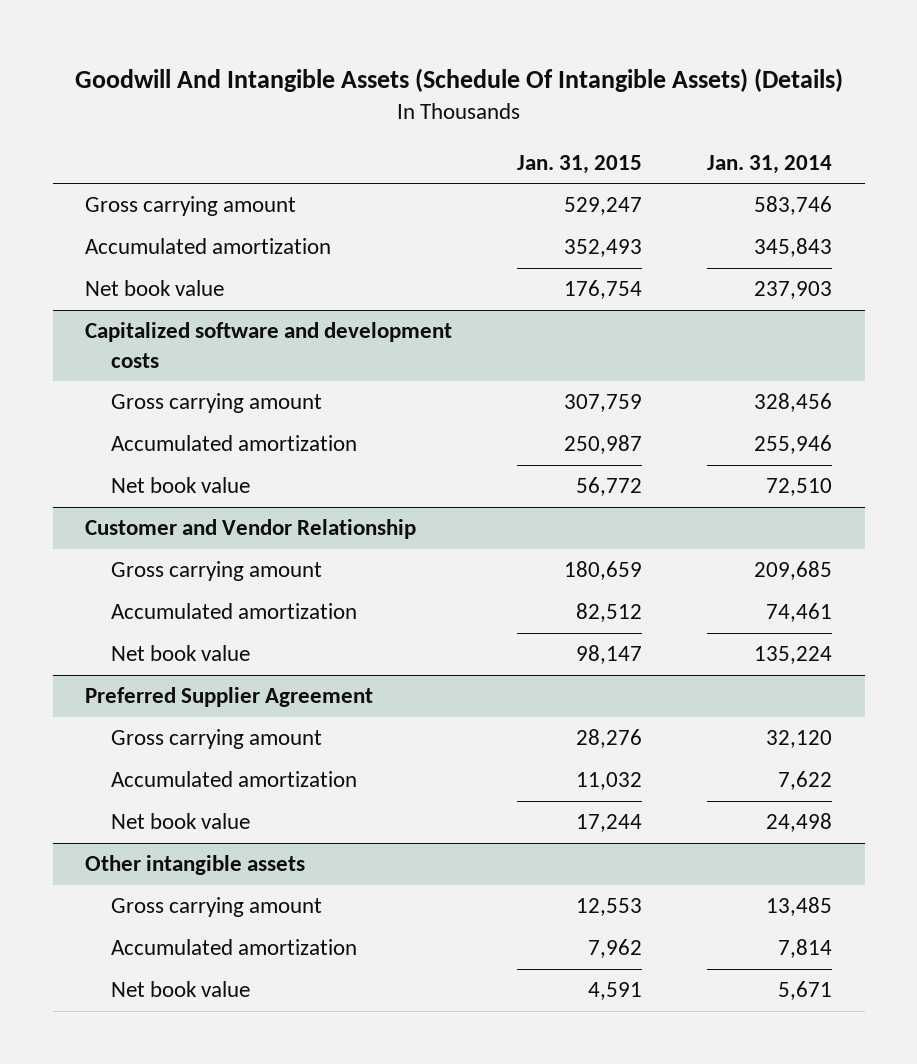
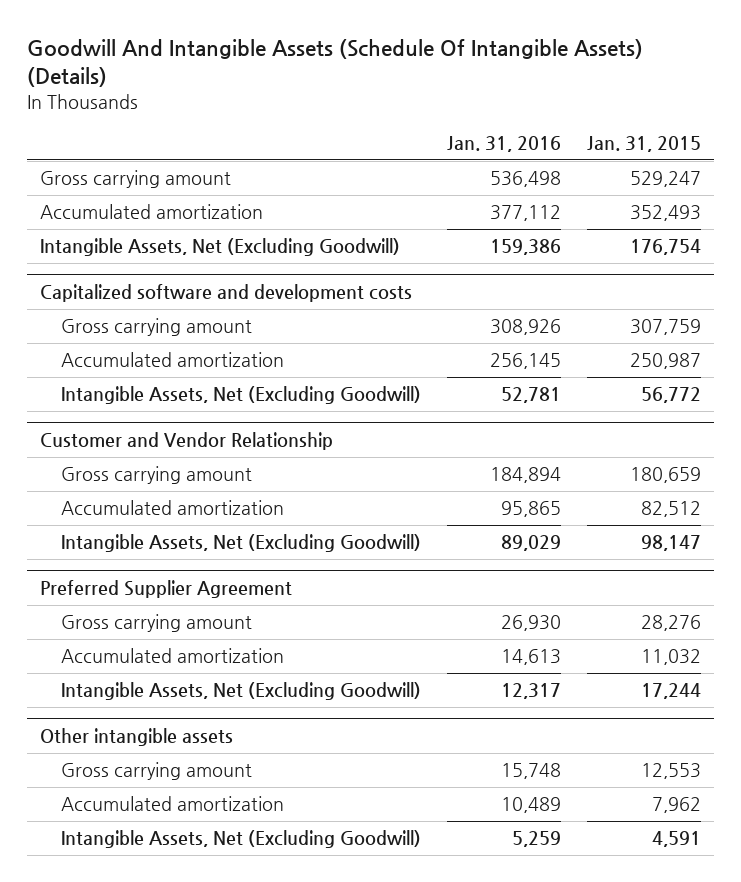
[707,154,833,174] Jan. 31, 2014 -> none
none -> [446,136,561,153] Jan. 31, 2016
[85,280,225,297] Net book value -> [40,238,401,257] Intangible Assets, Net (Excluding Goodwill)
[110,477,250,494] Net book value -> [60,386,421,405] Intangible Assets, Net (Excluding Goodwill)
[110,645,250,662] Net book value -> [60,534,421,553] Intangible Assets, Net (Excluding Goodwill)
[110,813,250,830] Net book value -> [60,682,421,701] Intangible Assets, Net (Excluding Goodwill)
[110,981,250,998] Net book value -> [60,830,421,849] Intangible Assets, Net (Excluding Goodwill)

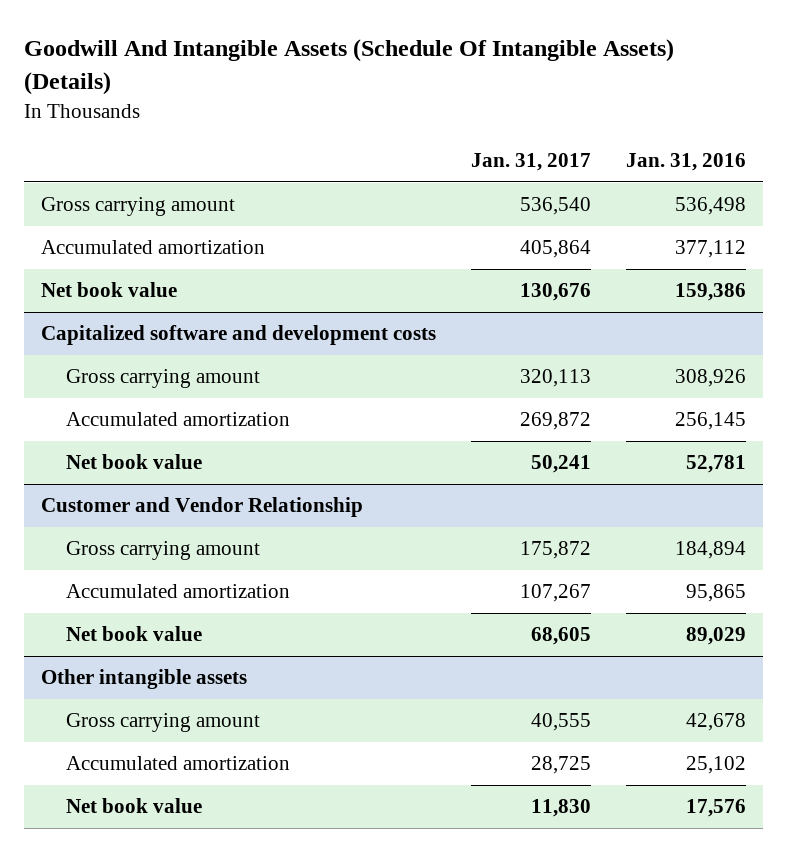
[587,136,702,153] Jan. 31, 2015 -> none
none -> [470,152,591,171] Jan. 31, 2017
[40,238,401,257] Intangible Assets, Net (Excluding Goodwill) -> [41,282,178,298] Net book value
[60,386,421,405] Intangible Assets, Net (Excluding Goodwill) -> [65,454,202,470] Net book value
[40,580,293,599] Preferred Supplier Agreement -> none
[60,614,252,633] Gross carrying amount -> none
[60,648,284,664] Accumulated amortization -> none
[60,682,421,701] Intangible Assets, Net (Excluding Goodwill) -> none
[60,534,421,553] Intangible Assets, Net (Excluding Goodwill) -> [65,626,202,642] Net book value
[60,830,421,849] Intangible Assets, Net (Excluding Goodwill) -> none
[500,763,561,780] 15,748 -> [685,713,746,732] 42,678
[500,797,561,814] 10,489 -> [685,756,746,775] 25,102
none -> [65,798,202,814] Net book value

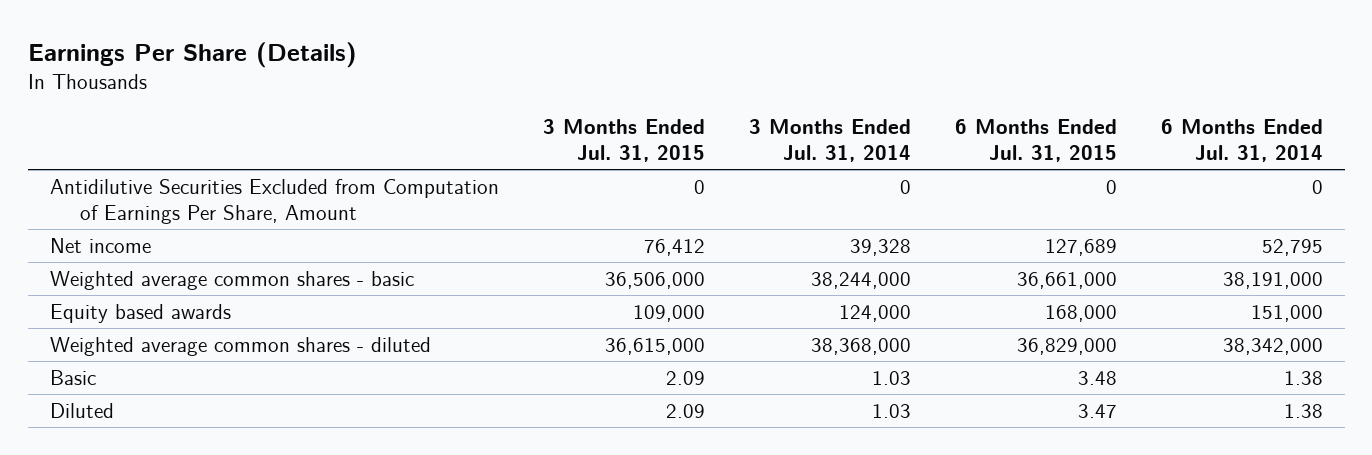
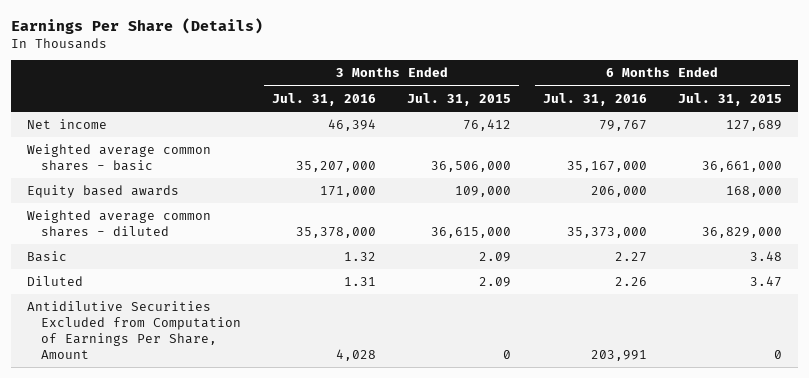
[748,119,911,163] 3 Months Ended Jul. 31, 2014 -> none
[1160,119,1323,163] 6 Months Ended Jul. 31, 2014 -> none
none -> [272,92,377,106] Jul. 31, 2016
none -> [542,92,647,106] Jul. 31, 2016
[49,178,499,224] Antidilutive Securities Excluded from Computation of Earnings Per Share, Amount -> [26,301,241,360] Antidilutive Securities Excluded from Computation of Earnings Per Share, Amount

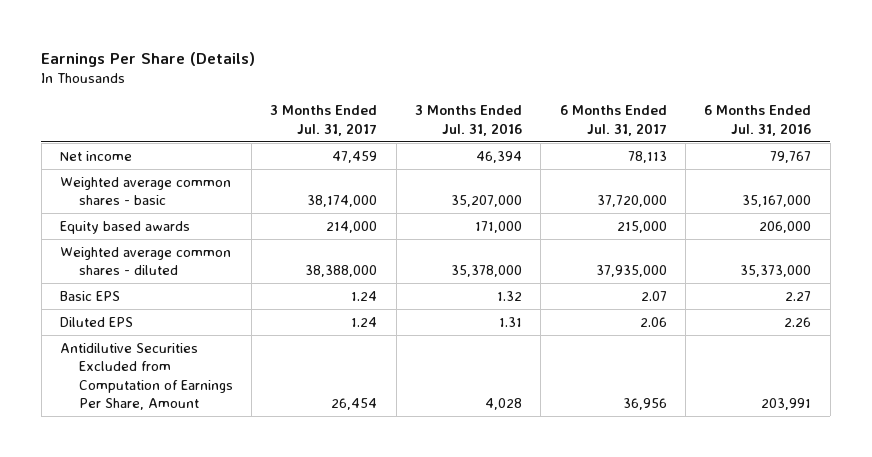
[407,92,512,106] Jul. 31, 2015 -> none
[678,92,783,106] Jul. 31, 2015 -> none
none -> [270,105,378,136] 3 Months Ended Jul. 31, 2017
none -> [559,105,667,136] 6 Months Ended Jul. 31, 2017
[26,251,67,263] Basic -> [60,290,121,301] Basic EPS
[26,276,83,287] Diluted -> [60,316,134,327] Diluted EPS

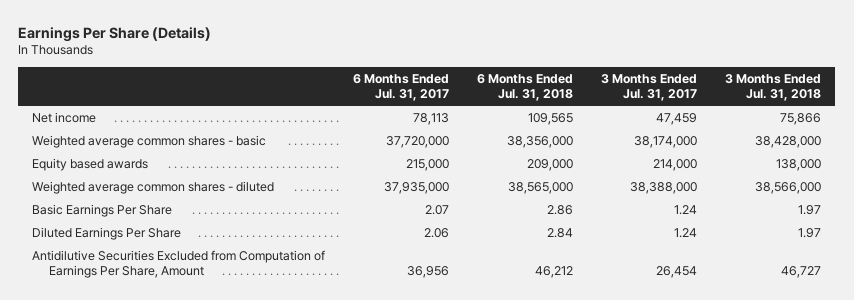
[414,105,522,136] 3 Months Ended Jul. 31, 2016 -> none
[704,105,812,136] 6 Months Ended Jul. 31, 2016 -> none
none -> [477,73,574,102] 6 Months Ended Jul. 31, 2018
none -> [725,73,822,102] 3 Months Ended Jul. 31, 2018
[60,290,121,301] Basic EPS -> [32,203,173,217] Basic Earnings Per Share
[60,316,134,327] Diluted EPS -> [32,226,182,240] Diluted Earnings Per Share

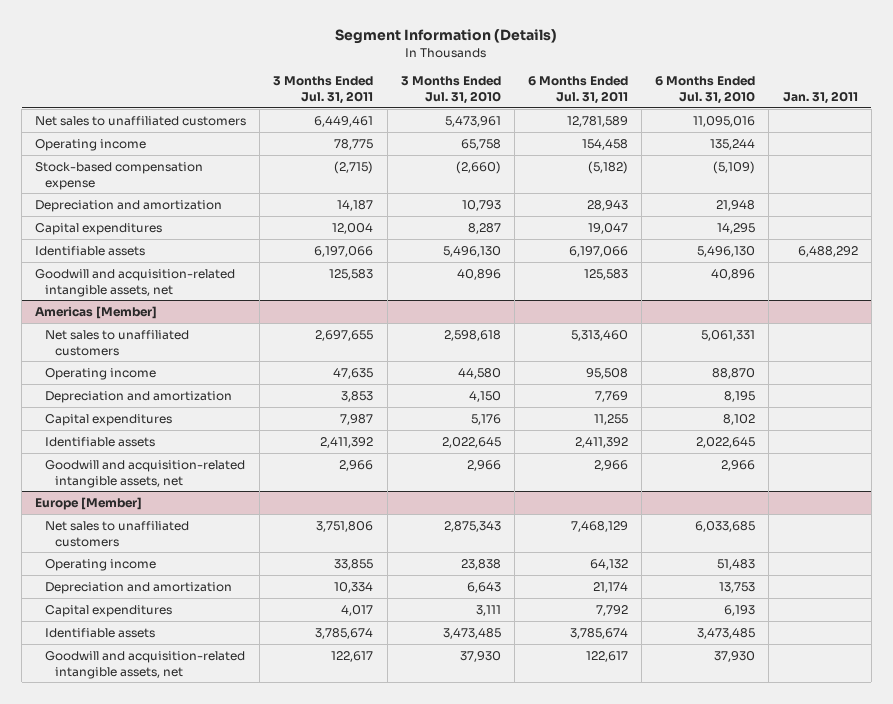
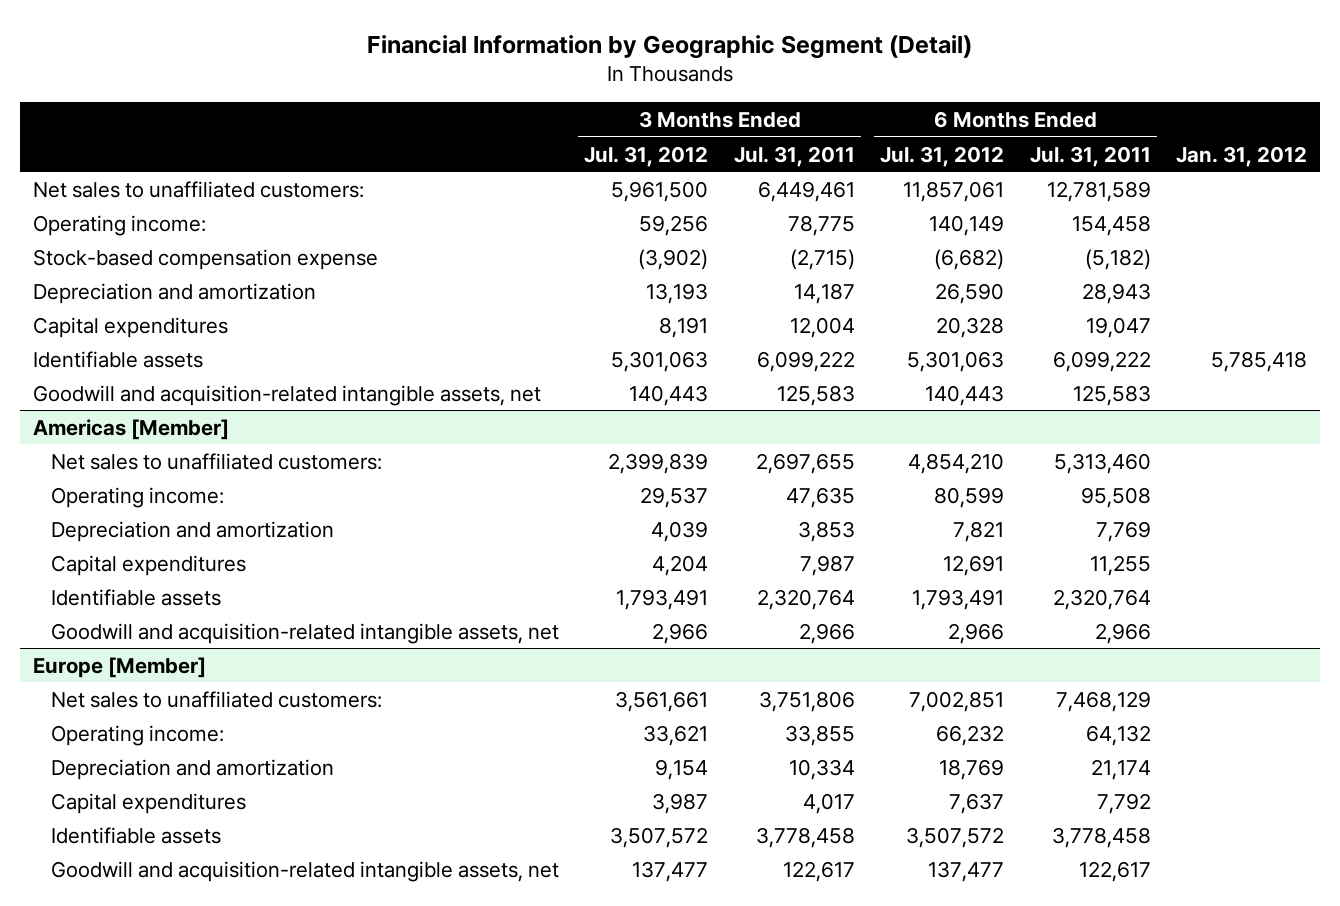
[335,29,558,45] Segment Information (Details) -> [367,34,973,59] Financial Information by Geographic Segment (Detail)
[400,75,501,104] 3 Months Ended Jul. 31, 2010 -> none
[655,75,756,104] 6 Months Ended Jul. 31, 2010 -> none
[782,90,858,104] Jan. 31, 2011 -> none
none -> [584,145,709,167] Jul. 31, 2012
none -> [880,145,1005,167] Jul. 31, 2012
none -> [1176,145,1308,167] Jan. 31, 2012
[35,115,247,126] Net sales to unaffiliated customers -> [33,180,365,198] Net sales to unaffiliated customers:
[35,138,147,151] Operating income -> [33,214,207,236] Operating income:
[314,245,374,257] 6,197,066 -> [756,350,855,372] 6,099,222
[568,245,628,257] 6,197,066 -> [1052,350,1151,372] 6,099,222
[45,329,190,356] Net sales to unaffiliated customers -> [50,452,382,470] Net sales to unaffiliated customers:
[45,367,157,380] Operating income -> [50,486,224,508] Operating income:
[320,436,374,448] 2,411,392 -> [756,588,855,610] 2,320,764
[574,436,628,448] 2,411,392 -> [1052,588,1151,610] 2,320,764
[45,520,190,547] Net sales to unaffiliated customers -> [50,690,382,708] Net sales to unaffiliated customers:
[45,558,157,571] Operating income -> [50,724,224,746] Operating income:
[315,627,374,639] 3,785,674 -> [755,826,855,848] 3,778,458
[569,627,628,639] 3,785,674 -> [1051,826,1151,848] 3,778,458

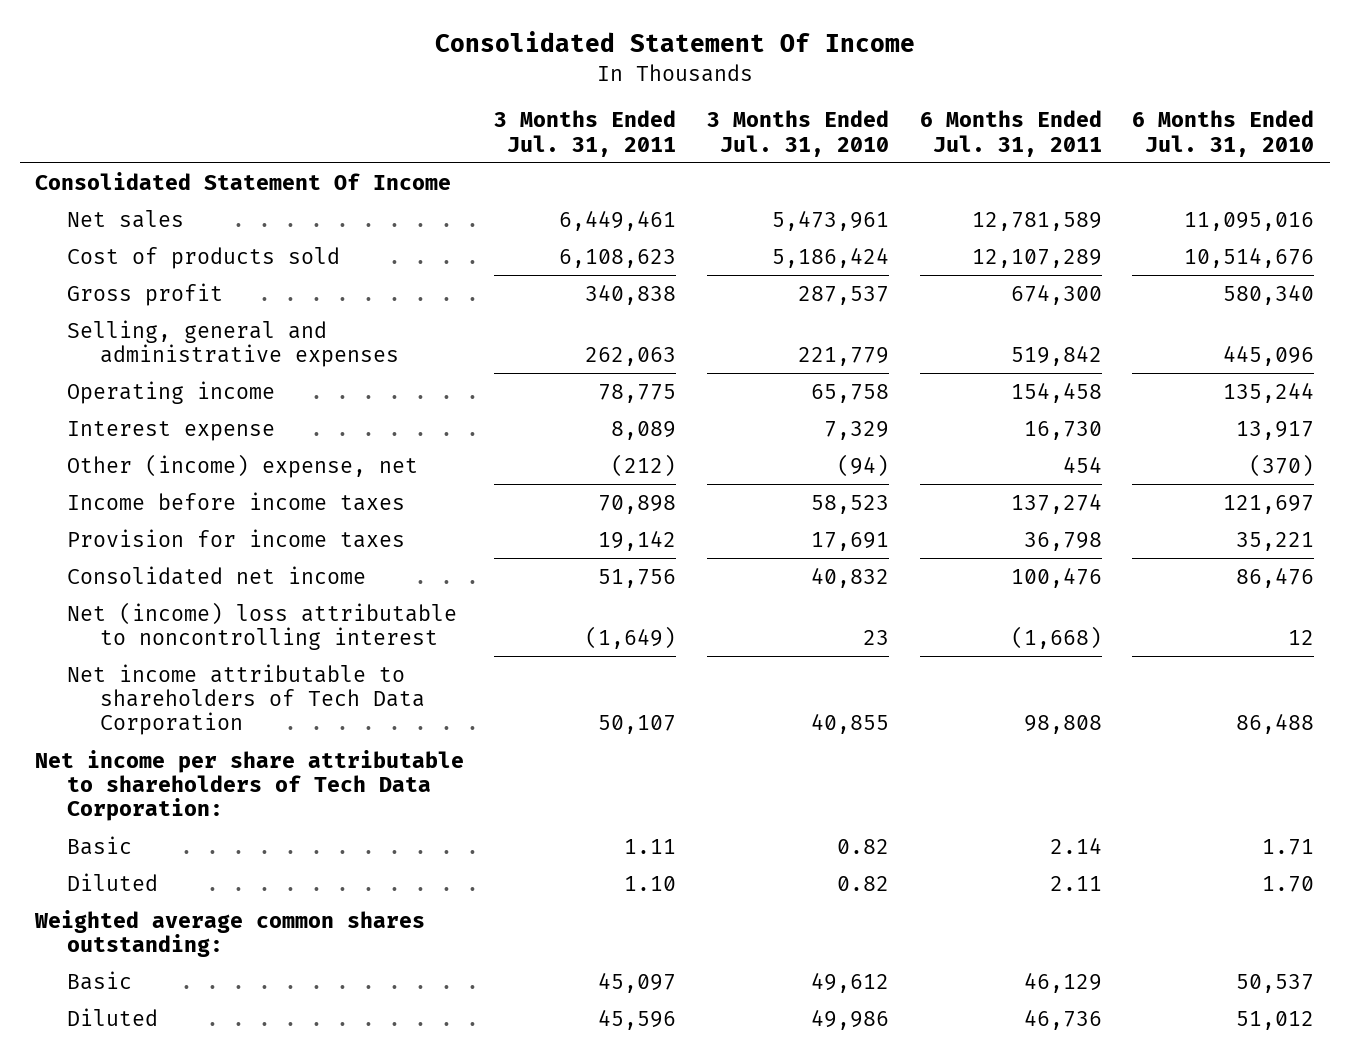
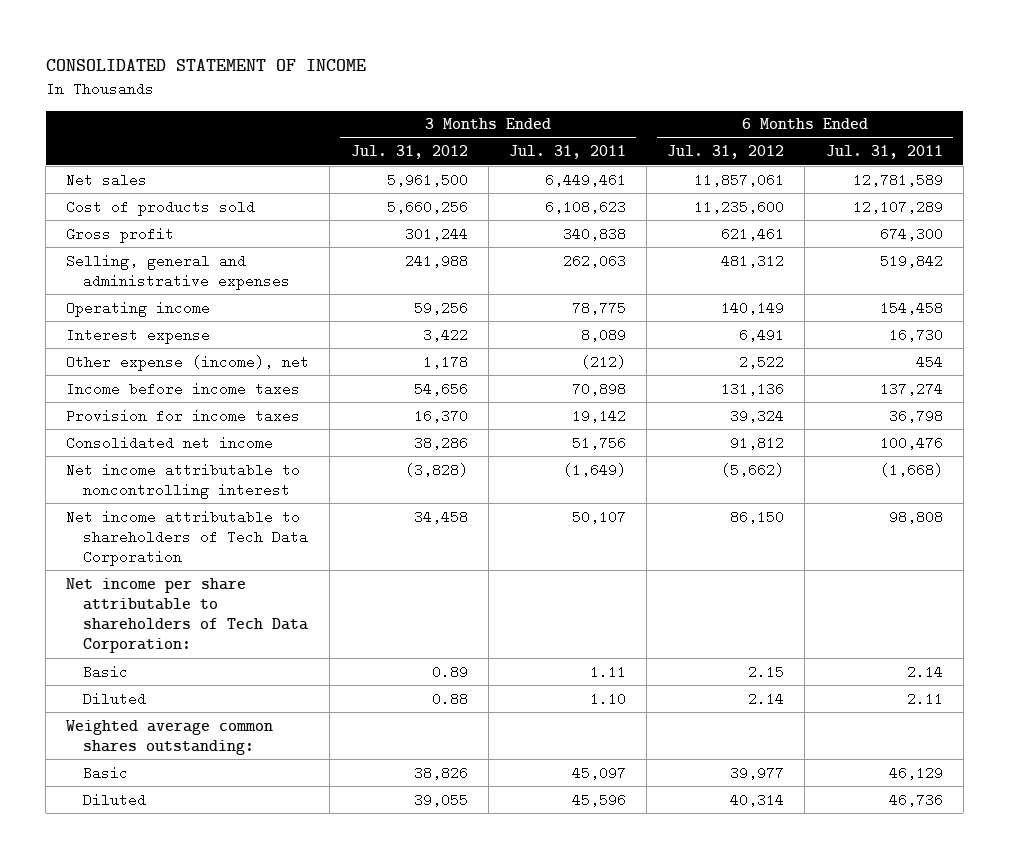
[434,31,915,53] Consolidated Statement Of Income -> [45,59,366,72] CONSOLIDATED STATEMENT OF INCOME
[707,110,890,157] 3 Months Ended Jul. 31, 2010 -> none
[1132,110,1315,157] 6 Months Ended Jul. 31, 2010 -> none
none -> [350,145,468,160] Jul. 31, 2012
none -> [667,145,785,160] Jul. 31, 2012
[34,171,451,190] Consolidated Statement Of Income -> none
[67,453,419,478] Other (income) expense, net -> [66,354,310,371] Other expense (income), net
[67,601,458,651] Net (income) loss attributable to noncontrolling interest -> [66,462,301,499] Net income attributable to noncontrolling interest

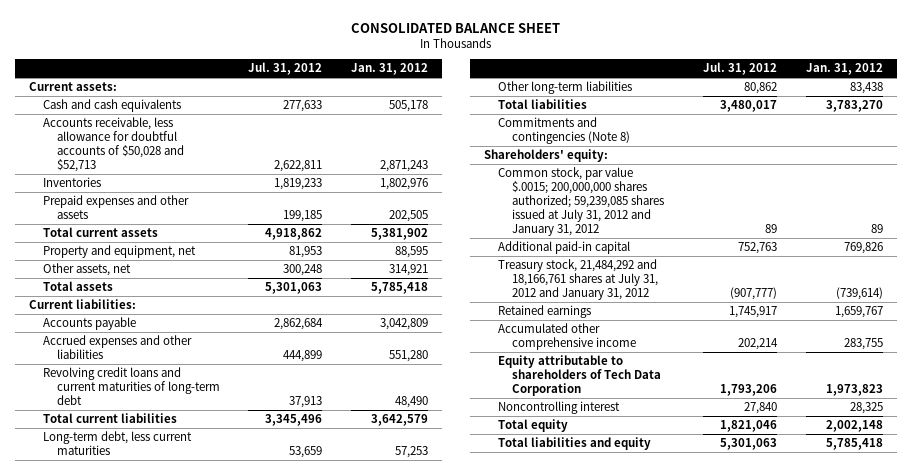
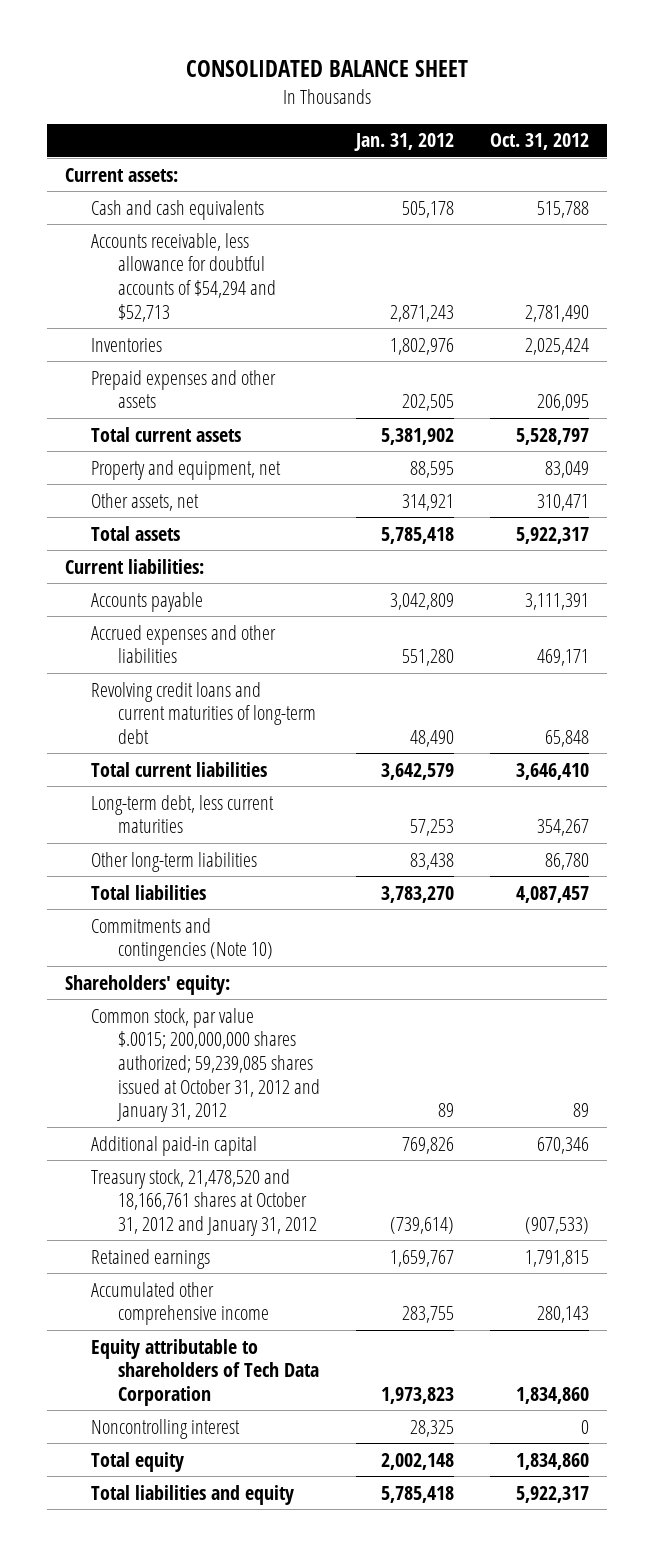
[248,62,323,76] Jul. 31, 2012 -> none
none -> [490,133,590,151] Oct. 31, 2012
[43,117,185,172] Accounts receivable, less allowance for doubtful accounts of $50,028 and $52,713 -> [91,232,277,322] Accounts receivable, less allowance for doubtful accounts of $54,294 and $52,713
[498,117,631,144] Commitments and contingencies (Note 8) -> [91,917,274,962] Commitments and contingencies (Note 10)
[498,167,665,236] Common stock, par value $.0015; 200,000,000 shares authorized; 59,239,085 shares issued at July 31, 2012 and January 31, 2012 -> [91,1007,321,1123] Common stock, par value $.0015; 200,000,000 shares authorized; 59,239,085 shares issued at October 31, 2012 and January 31, 2012
[498,259,659,300] Treasury stock, 21,484,292 and 18,166,761 shares at July 31, 2012 and January 31, 2012 -> [91,1168,318,1236] Treasury stock, 21,478,520 and 18,166,761 shares at October 31, 2012 and January 31, 2012

